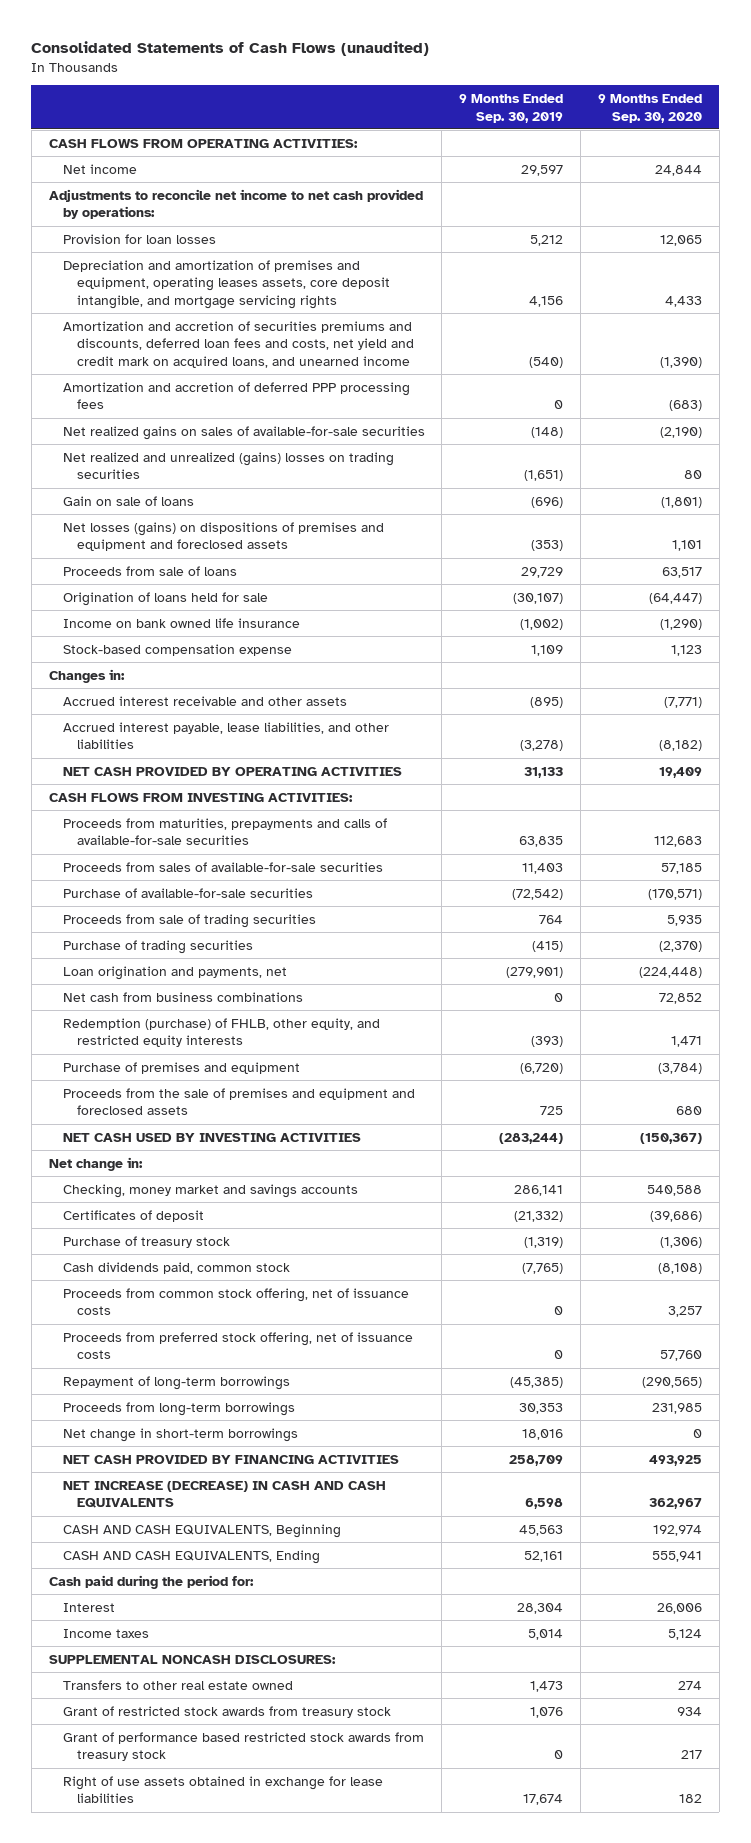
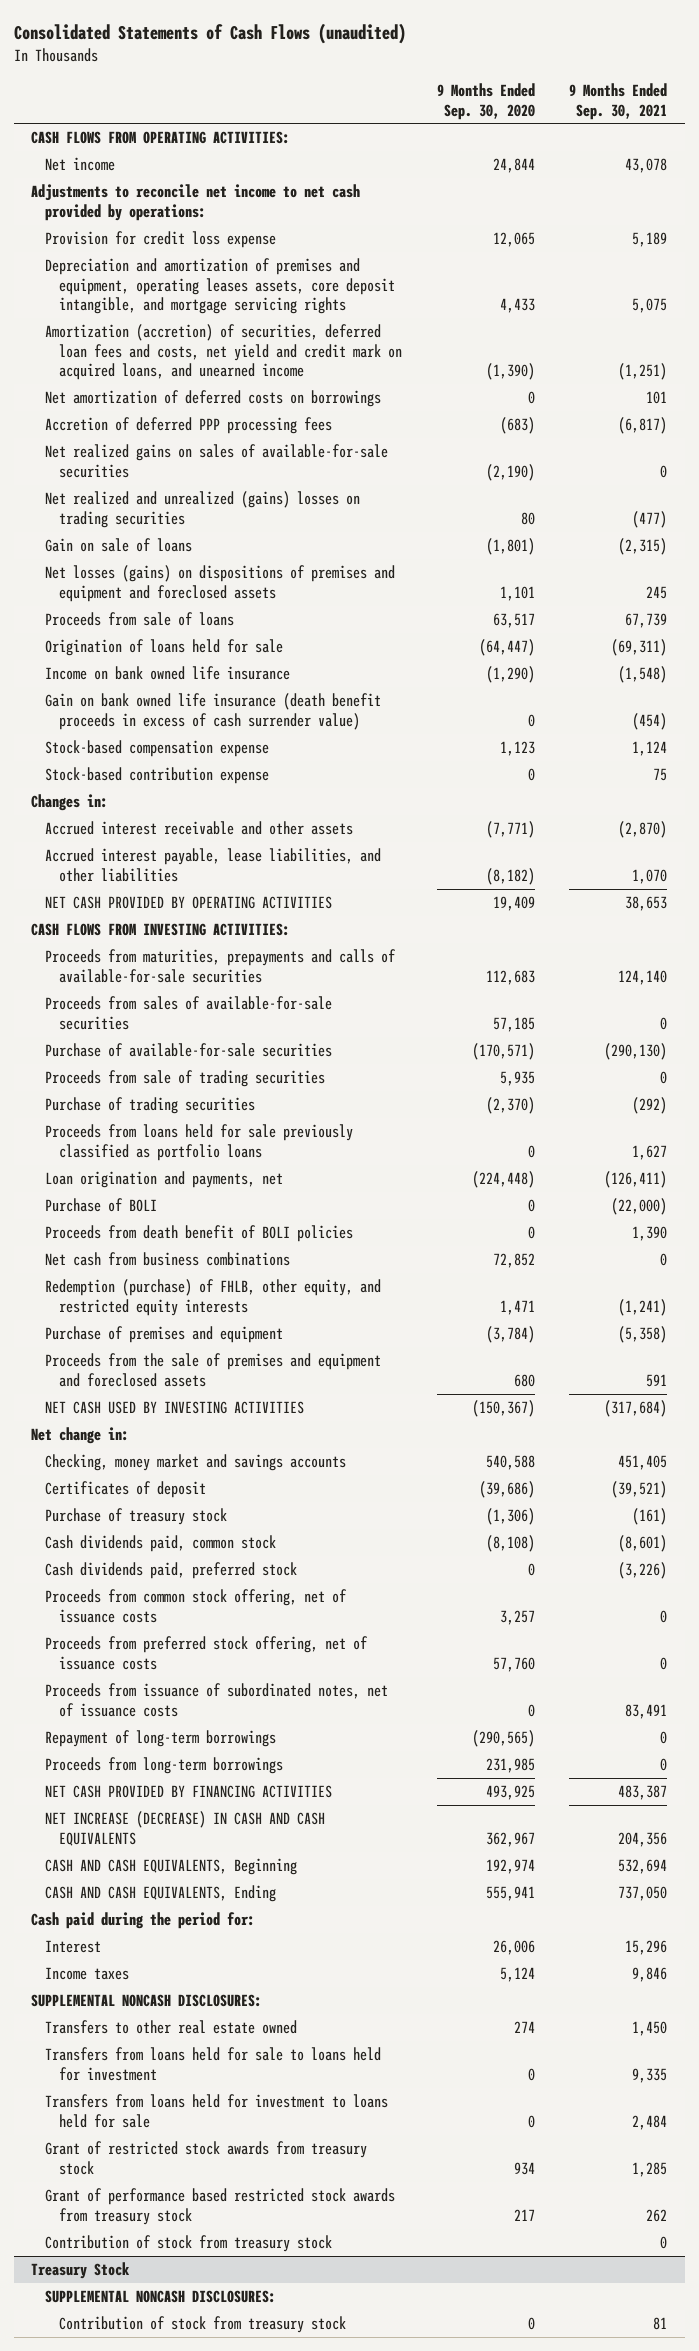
[459,93,564,123] 9 Months Ended Sep. 30, 2019 -> none
none -> [569,83,668,120] 9 Months Ended Sep. 30, 2021
[62,233,216,244] Provision for loan losses -> [45,231,277,249] Provision for credit loss expense
[62,320,414,369] Amortization and accretion of securities premiums and discounts, deferred loan fees and costs, net yield and credit mark on acquired loans, and unearned income -> [45,324,403,381] Amortization (accretion) of securities, deferred loan fees and costs, net yield and credit mark on acquired loans, and unearned income
none -> [45,390,382,408] Net amortization of deferred costs on borrowings
[62,381,410,410] Amortization and accretion of deferred PPP processing fees -> [45,417,333,435] Accretion of deferred PPP processing fees
none -> [45,693,382,730] Gain on bank owned life insurance (death benefit proceeds in excess of cash surrender value)
none -> [45,767,270,785] Stock-based contribution expense
none -> [45,1124,354,1161] Proceeds from loans held for sale previously classified as portfolio loans
none -> [45,1198,158,1213] Purchase of BOLI
none -> [45,1225,354,1243] Proceeds from death benefit of BOLI policies
none -> [45,1562,298,1580] Cash dividends paid, preferred stock
none -> [45,1683,389,1717] Proceeds from issuance of subordinated notes, net of issuance costs
[62,1427,298,1442] Net change in short-term borrowings -> none
none -> [45,2047,382,2081] Transfers from loans held for sale to loans held for investment
none -> [45,2094,389,2128] Transfers from loans held for investment to loans held for sale
[62,1775,383,1804] Right of use assets obtained in exchange for lease liabilities -> none
none -> [45,2235,333,2253] Contribution of stock from treasury stock
none -> [31,2262,131,2280] Treasury Stock
none -> [45,2290,277,2304] SUPPLEMENTAL NONCASH DISCLOSURES:
none -> [59,2316,347,2334] Contribution of stock from treasury stock

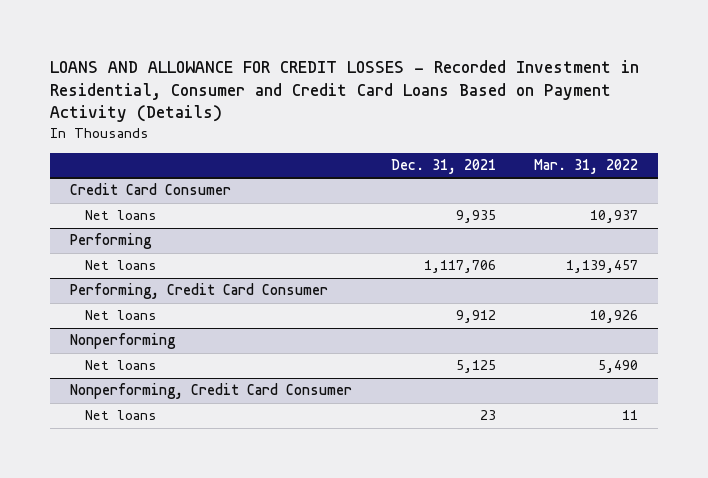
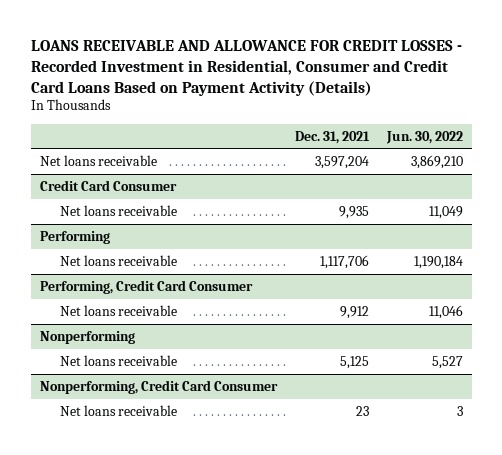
[50,60,640,123] LOANS AND ALLOWANCE FOR CREDIT LOSSES - Recorded Investment in Residential, Consumer and Credit Card Loans Based on Payment Activity (Details) -> [30,40,462,96] LOANS RECEIVABLE AND ALLOWANCE FOR CREDIT LOSSES - Recorded Investment in Residential, Consumer and Credit Card Loans Based on Payment Activity (Details)
[534,159,639,175] Mar. 31, 2022 -> none
none -> [385,130,463,144] Jun. 30, 2022
none -> [39,154,157,166] Net loans receivable
[85,210,158,221] Net loans -> [60,204,178,216] Net loans receivable
[85,260,158,271] Net loans -> [60,254,178,266] Net loans receivable
[85,310,158,321] Net loans -> [60,304,178,316] Net loans receivable
[85,360,158,371] Net loans -> [60,354,178,366] Net loans receivable
[85,410,158,421] Net loans -> [60,404,178,416] Net loans receivable

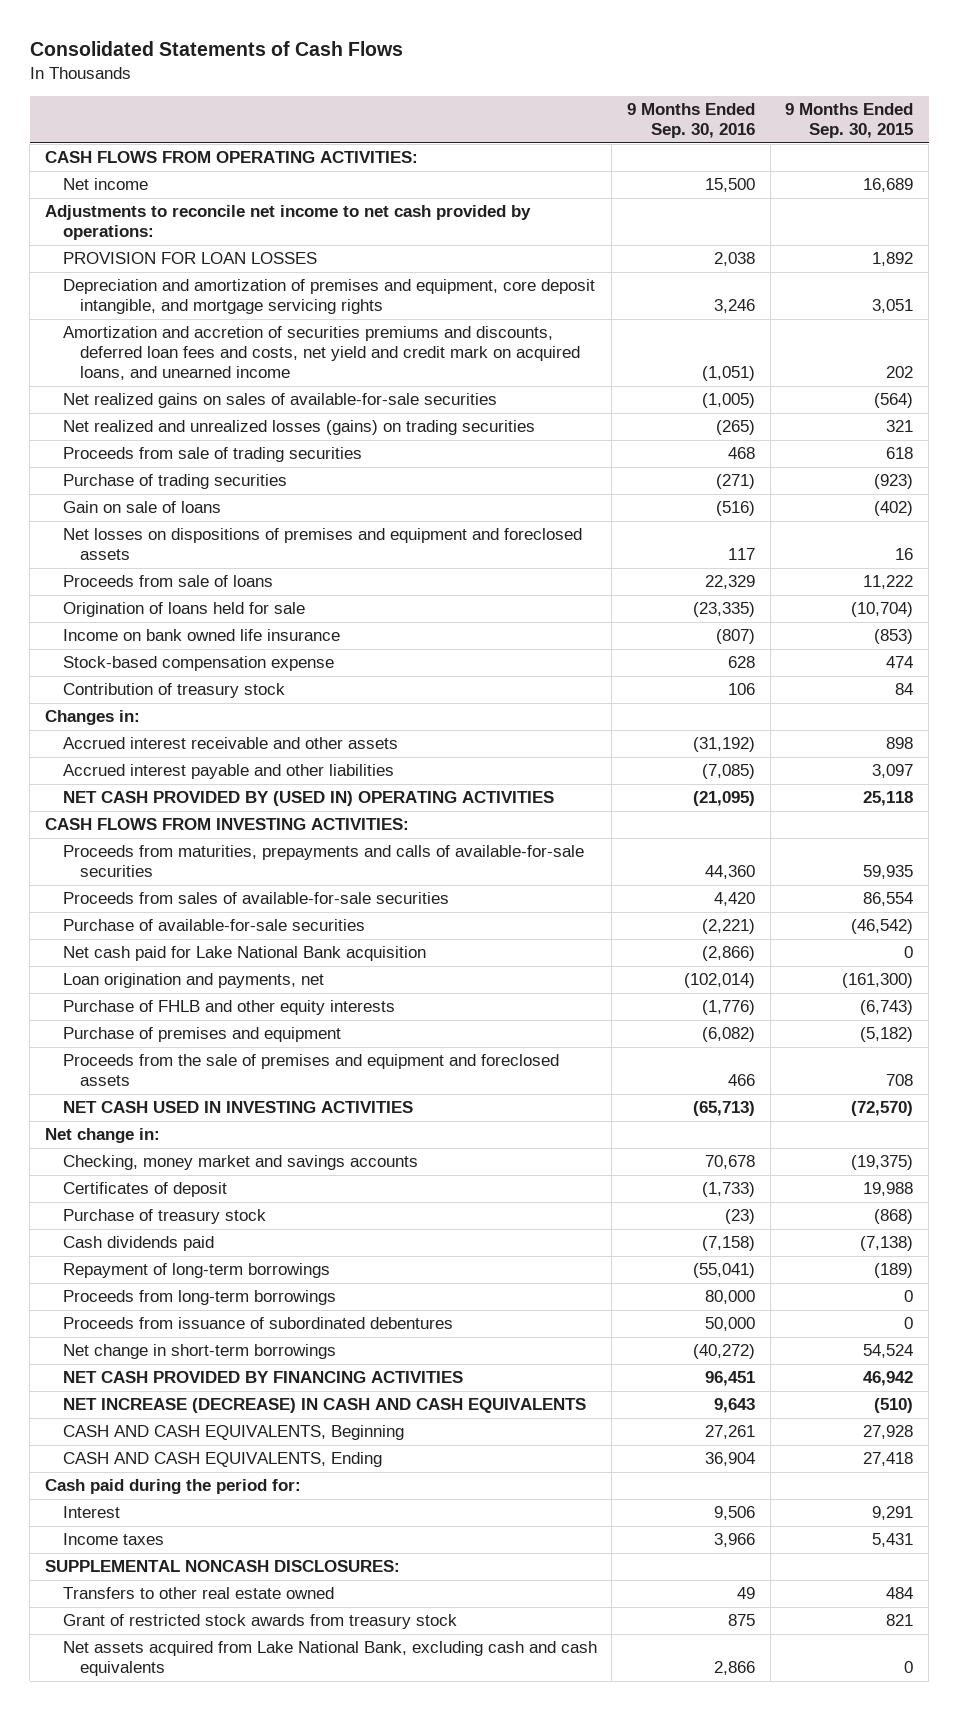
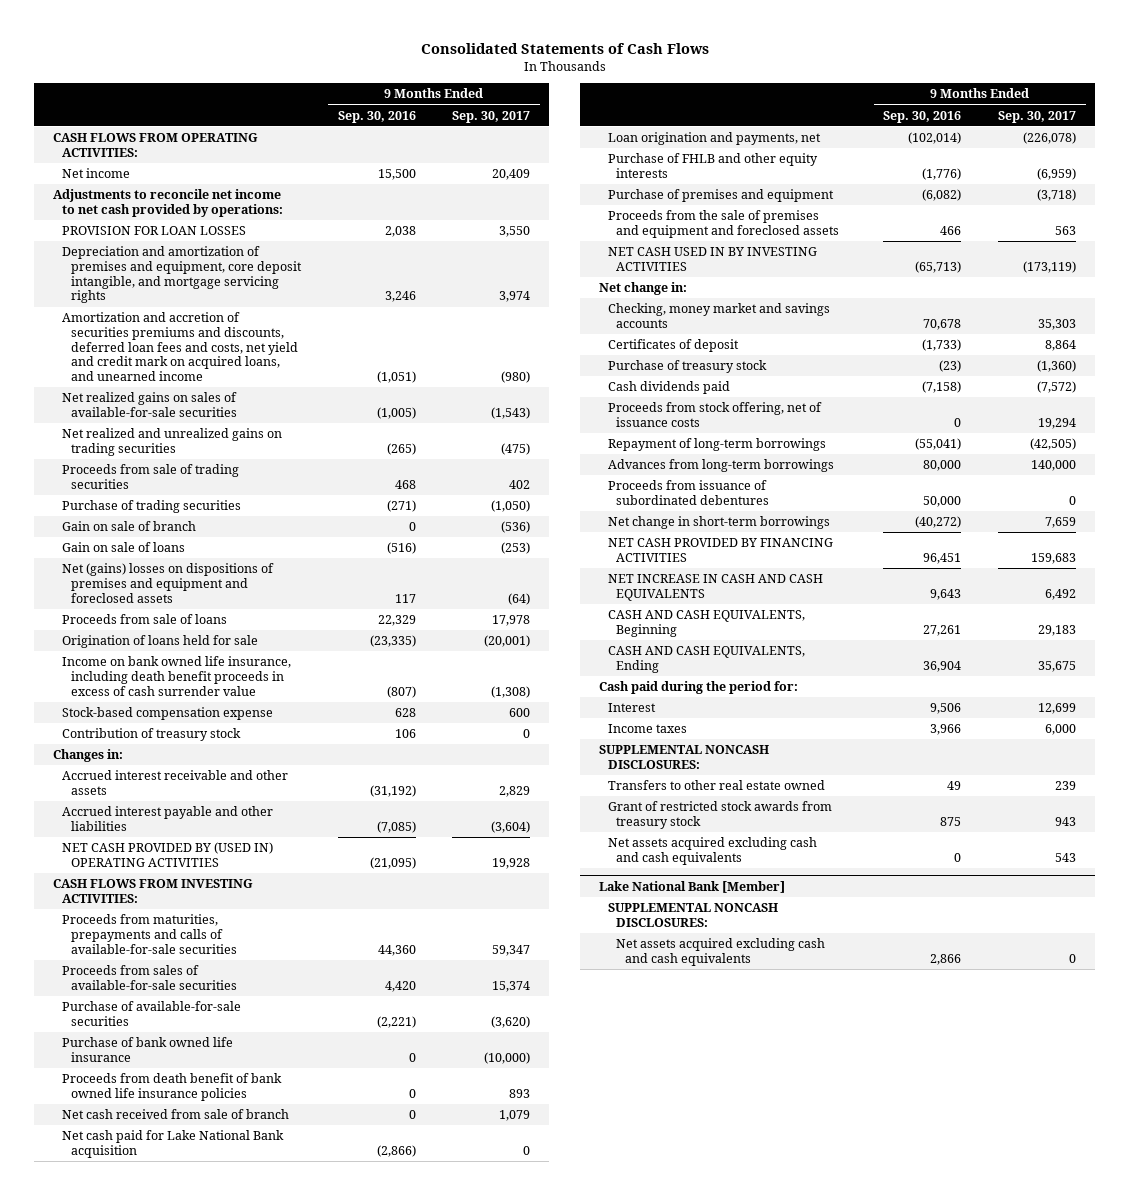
[785,103,914,139] 9 Months Ended Sep. 30, 2015 -> none
none -> [452,110,531,123] Sep. 30, 2017
[62,420,535,436] Net realized and unrealized losses (gains) on trading securities -> [61,428,282,456] Net realized and unrealized gains on trading securities
none -> [61,521,196,532] Gain on sale of branch
[62,528,582,561] Net losses on dispositions of premises and equipment and foreclosed assets -> [61,563,274,603] Net (gains) losses on dispositions of premises and equipment and foreclosed assets
[62,629,340,642] Income on bank owned life insurance -> [61,656,291,696] Income on bank owned life insurance, including death benefit proceeds in excess of cash surrender value
none -> [61,1037,233,1062] Purchase of bank owned life insurance
none -> [61,1073,282,1101] Proceeds from death benefit of bank owned life insurance policies
none -> [61,1109,289,1120] Net cash received from sale of branch
[62,1101,413,1114] NET CASH USED IN INVESTING ACTIVITIES -> [607,247,817,271] NET CASH USED IN BY INVESTING ACTIVITIES
none -> [607,402,822,427] Proceeds from stock offering, net of issuance costs
[62,1290,336,1306] Proceeds from long-term borrowings -> [607,459,834,473] Advances from long-term borrowings
[62,1398,586,1414] NET INCREASE (DECREASE) IN CASH AND CASH EQUIVALENTS -> [607,574,823,601] NET INCREASE IN CASH AND CASH EQUIVALENTS
[62,1641,597,1677] Net assets acquired from Lake National Bank, excluding cash and cash equivalents -> [607,837,817,865] Net assets acquired excluding cash and cash equivalents
[714,1661,756,1676] 2,866 -> [954,852,962,862] 0
none -> [598,880,785,893] Lake National Bank [Member]
none -> [607,903,778,927] SUPPLEMENTAL NONCASH DISCLOSURES:
none -> [616,938,826,966] Net assets acquired excluding cash and cash equivalents

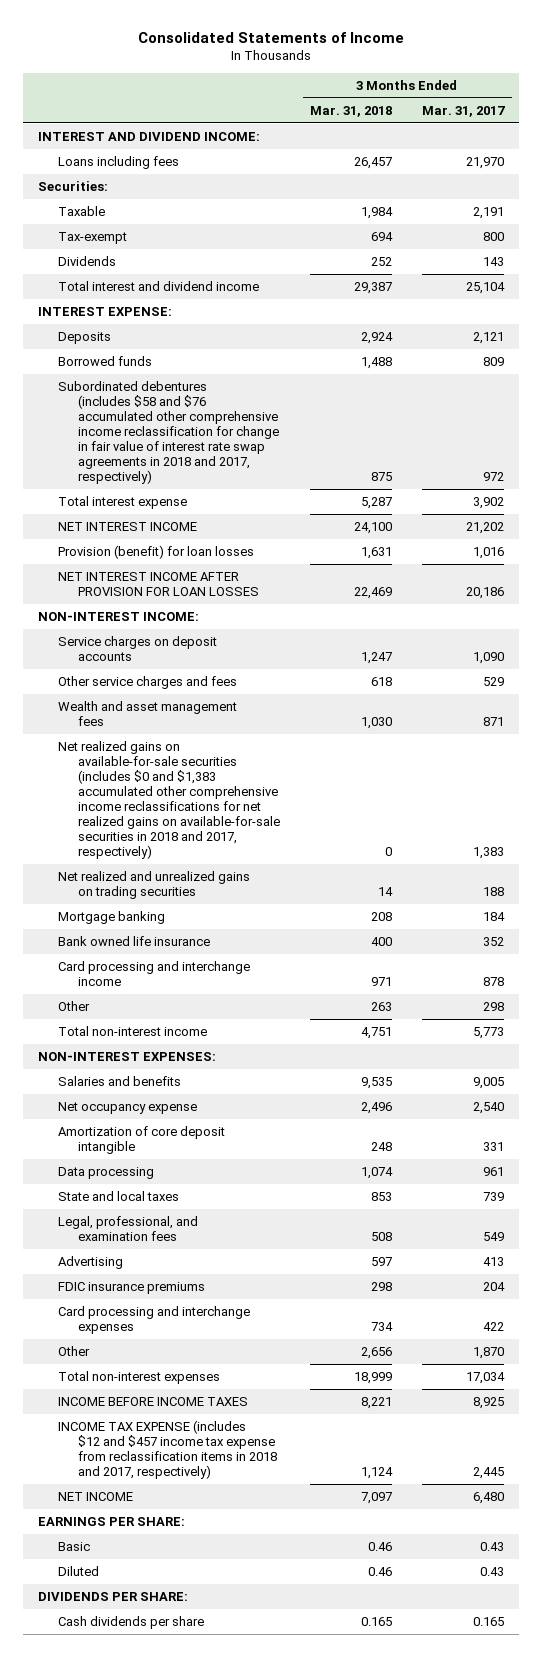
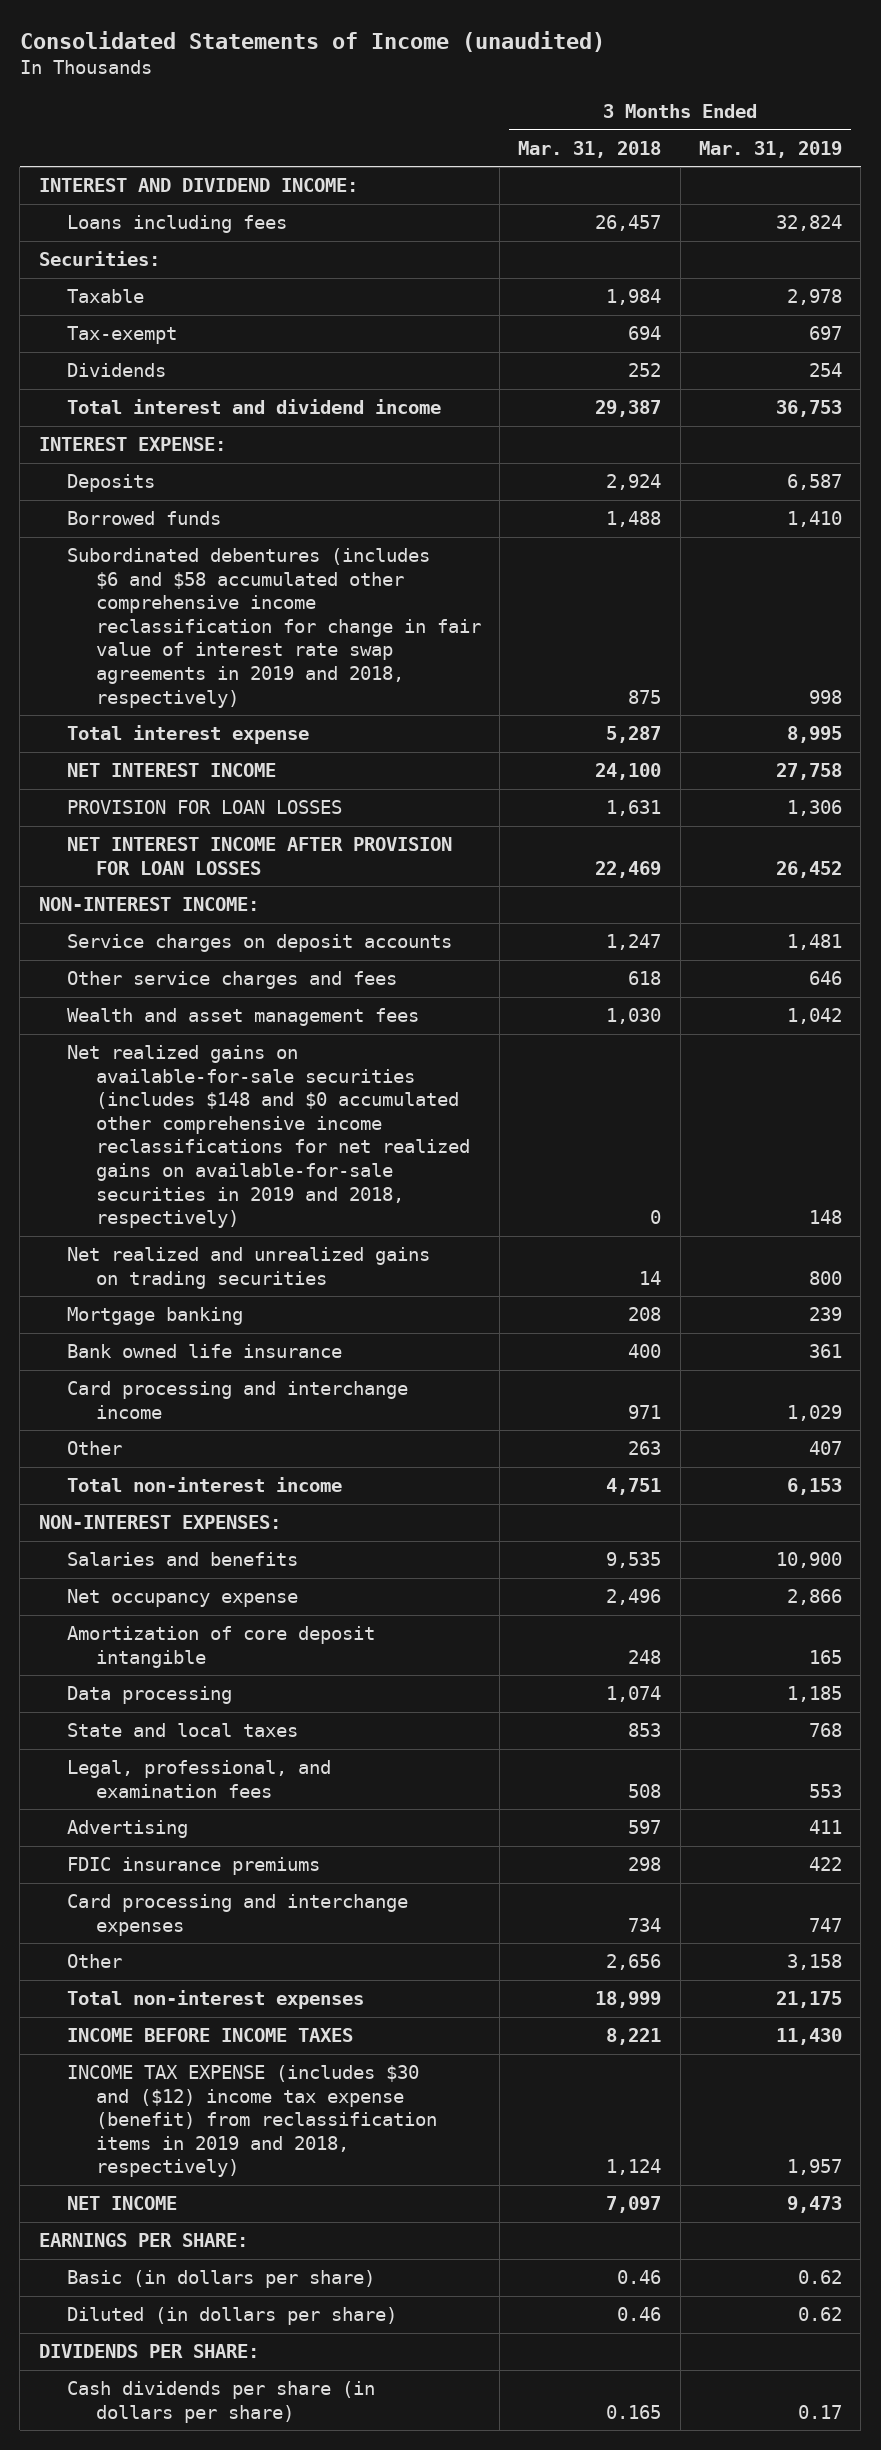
[137,31,404,43] Consolidated Statements of Income -> [19,30,605,52] Consolidated Statements of Income (unaudited)
[422,105,506,117] Mar. 31, 2017 -> none
none -> [698,140,842,158] Mar. 31, 2019
[57,381,280,484] Subordinated debentures (includes $58 and $76 accumulated other comprehensive income reclassification for change in fair value of interest rate swap agreements in 2018 and 2017, respectively) -> [67,548,481,708] Subordinated debentures (includes $6 and $58 accumulated other comprehensive income reclassification for change in fair value of interest rate swap agreements in 2019 and 2018, respectively)
[57,545,254,560] Provision (benefit) for loan losses -> [67,800,343,815] PROVISION FOR LOAN LOSSES
[57,741,281,859] Net realized gains on available-for-sale securities (includes $0 and $1,383 accumulated other comprehensive income reclassifications for net realized gains on available-for-sale securities in 2018 and 2017, respectively) -> [67,1045,470,1229] Net realized gains on available-for-sale securities (includes $148 and $0 accumulated other comprehensive income reclassifications for net realized gains on available-for-sale securities in 2019 and 2018, respectively)
[57,1420,278,1479] INCOME TAX EXPENSE (includes $12 and $457 income tax expense from reclassification items in 2018 and 2017, respectively) -> [67,2065,437,2178] INCOME TAX EXPENSE (includes $30 and ($12) income tax expense (benefit) from reclassification items in 2019 and 2018, respectively)
[57,1542,90,1552] Basic -> [67,2270,376,2289] Basic (in dollars per share)
[57,1566,99,1577] Diluted -> [67,2307,398,2326] Diluted (in dollars per share)
[57,1616,204,1630] Cash dividends per share -> [67,2381,376,2423] Cash dividends per share (in dollars per share)

